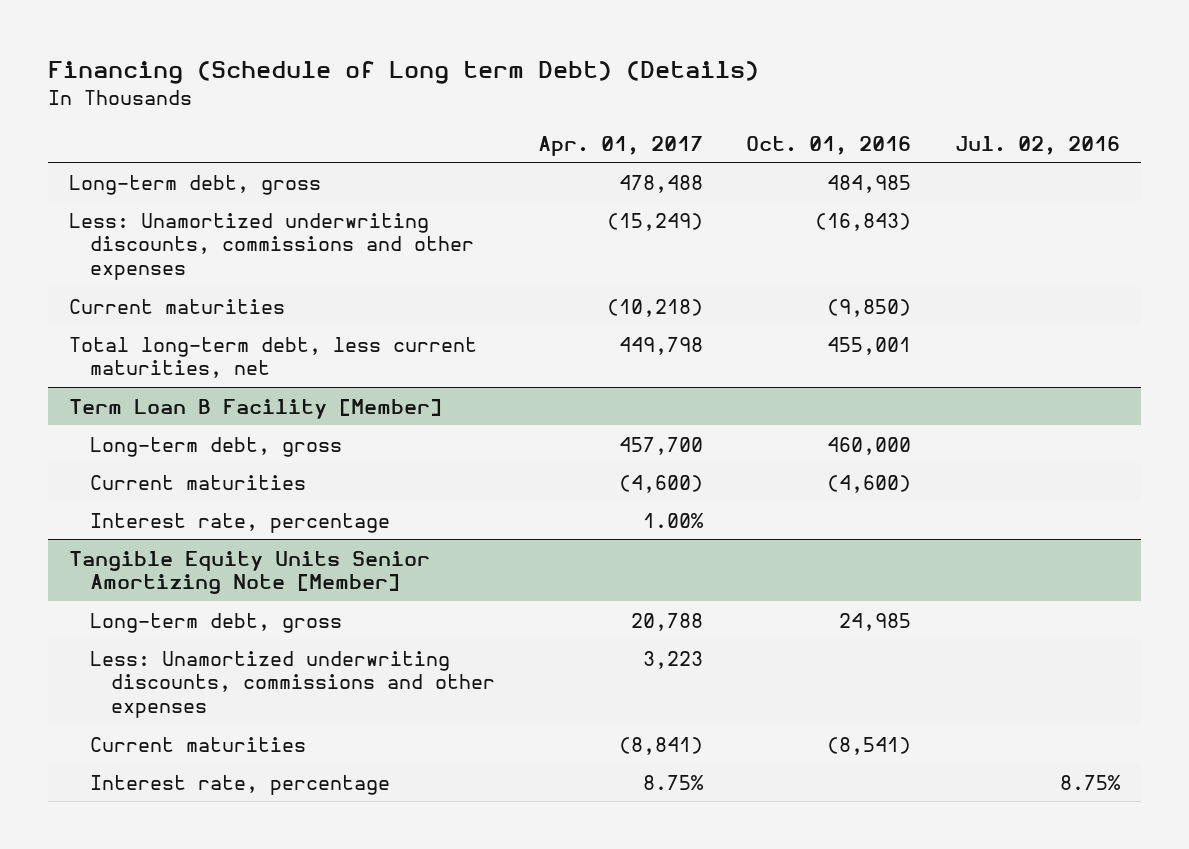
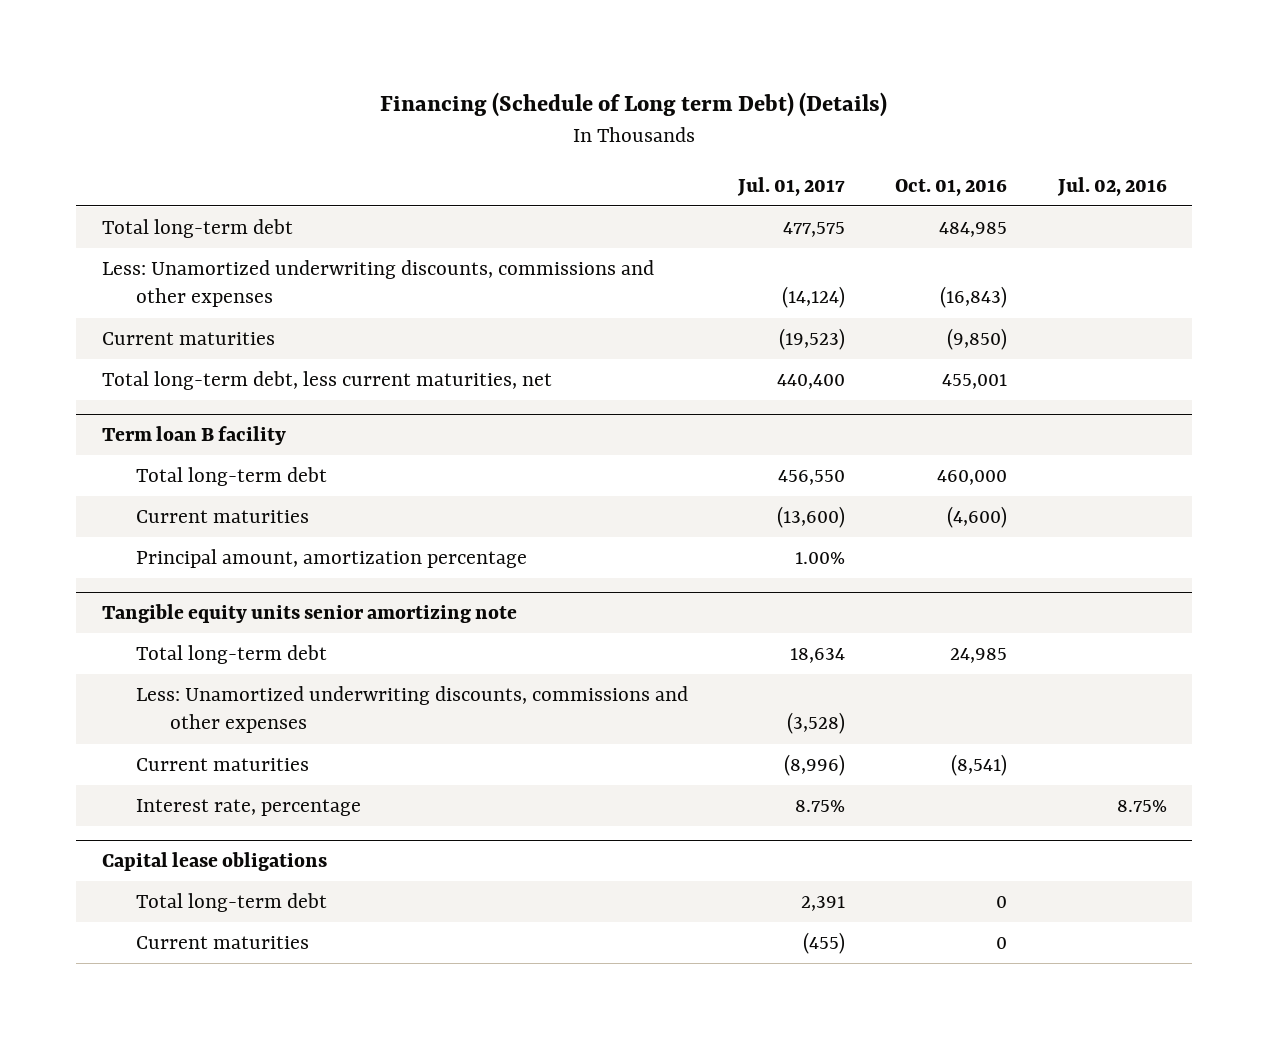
[538,135,704,156] Apr. 01, 2017 -> none
none -> [737,176,846,196] Jul. 01, 2017
[69,174,322,195] Long-term debt, gross -> [101,219,293,239] Total long-term debt
[69,398,443,419] Term Loan B Facility [Member] -> [101,426,286,446] Term loan B facility
[90,436,343,457] Long-term debt, gross -> [135,467,327,487] Total long-term debt
[90,512,391,533] Interest rate, percentage -> none
none -> [135,549,527,569] Principal amount, amortization percentage
[69,550,431,595] Tangible Equity Units Senior Amortizing Note [Member] -> [101,604,517,624] Tangible equity units senior amortizing note
[90,612,343,633] Long-term debt, gross -> [135,645,327,665] Total long-term debt
none -> [101,852,327,872] Capital lease obligations
none -> [135,893,327,913] Total long-term debt
none -> [135,936,309,950] Current maturities

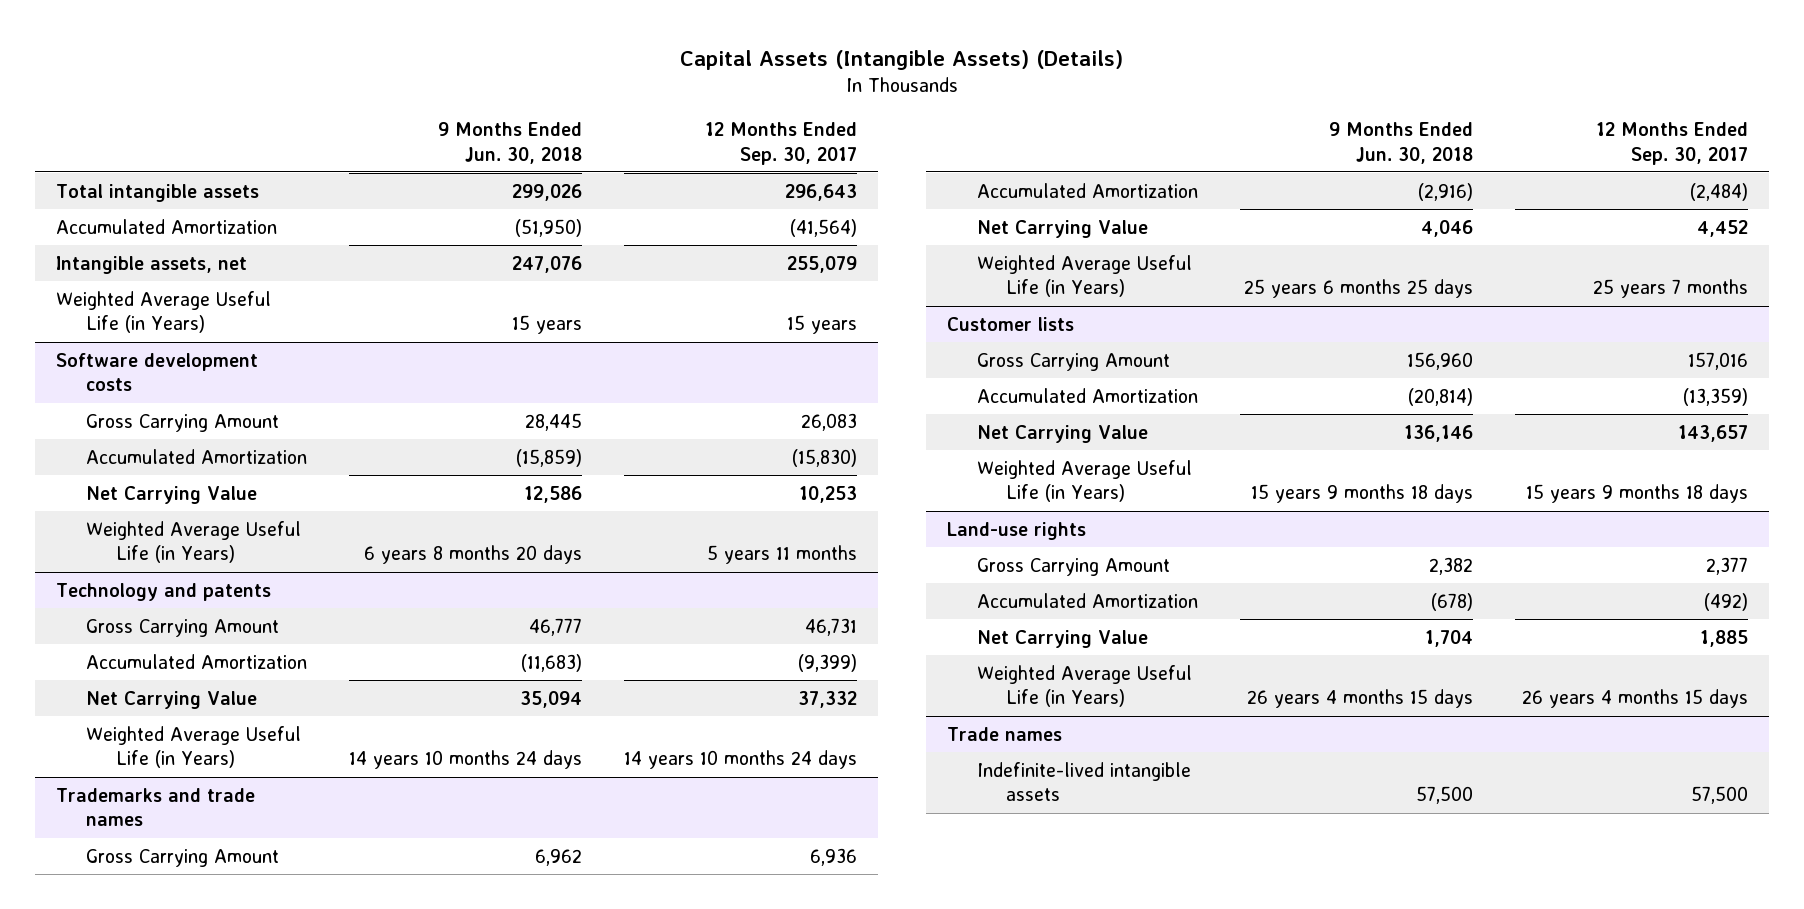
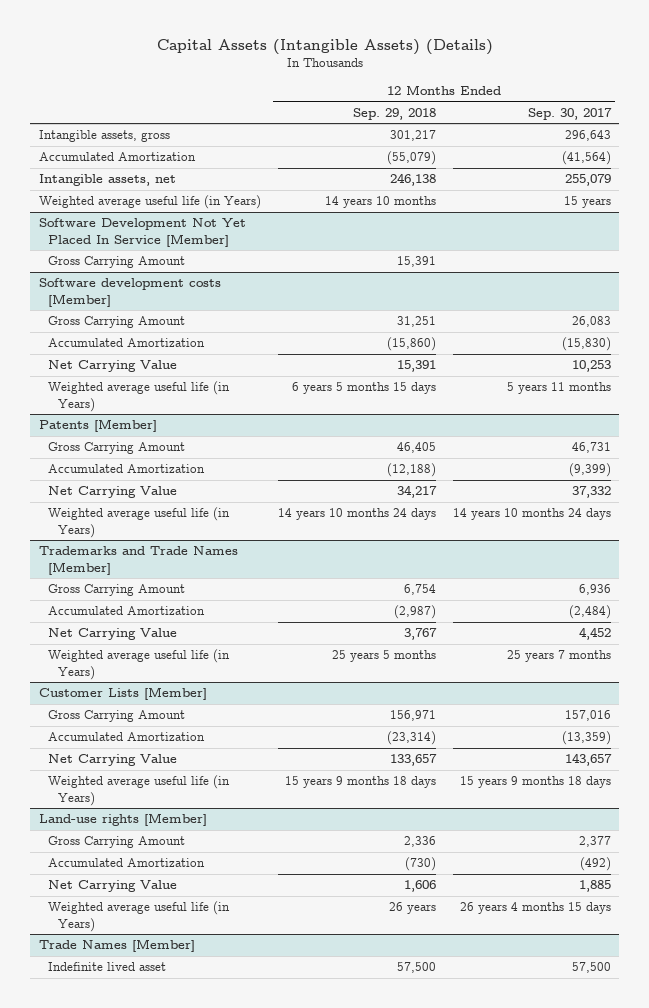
[437,121,582,164] 9 Months Ended Jun. 30, 2018 -> none
none -> [352,107,436,120] Sep. 29, 2018
[56,183,260,202] Total intangible assets -> [38,130,170,143] Intangible assets, gross
[56,290,272,334] Weighted Average Useful Life (in Years) -> [38,195,261,210] Weighted average useful life (in Years)
none -> [38,218,246,247] Software Development Not Yet Placed In Service [Member]
none -> [48,256,186,269] Gross Carrying Amount
[56,352,259,392] Software development costs -> [38,278,221,307] Software development costs [Member]
[85,520,301,564] Weighted Average Useful Life (in Years) -> [48,381,231,412] Weighted average useful life (in Years)
[56,582,272,601] Technology and patents -> [38,419,157,433] Patents [Member]
[85,725,301,769] Weighted Average Useful Life (in Years) -> [48,507,231,538] Weighted average useful life (in Years)
[56,787,256,827] Trademarks and trade names -> [38,546,238,575] Trademarks and Trade Names [Member]
[976,254,1192,298] Weighted Average Useful Life (in Years) -> [48,649,231,680] Weighted average useful life (in Years)
[947,316,1075,331] Customer lists -> [38,687,207,701] Customer Lists [Member]
[976,459,1192,503] Weighted Average Useful Life (in Years) -> [48,775,231,806] Weighted average useful life (in Years)
[947,521,1087,540] Land-use rights -> [38,813,207,827] Land-use rights [Member]
[976,664,1192,708] Weighted Average Useful Life (in Years) -> [48,901,231,932] Weighted average useful life (in Years)
[947,726,1063,741] Trade names -> [38,939,195,953] Trade Names [Member]
[976,761,1191,802] Indefinite-lived intangible assets -> [48,962,167,972] Indefinite lived asset

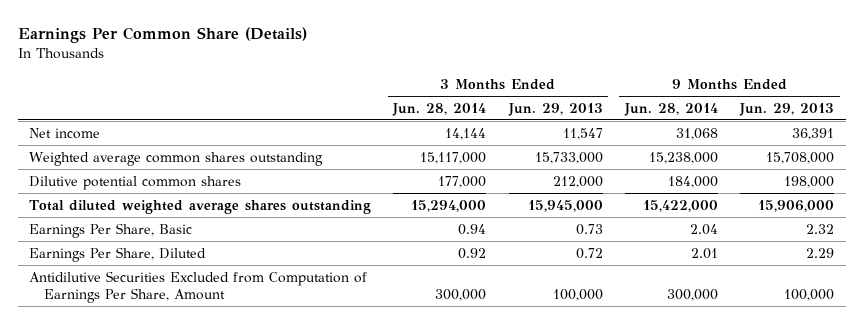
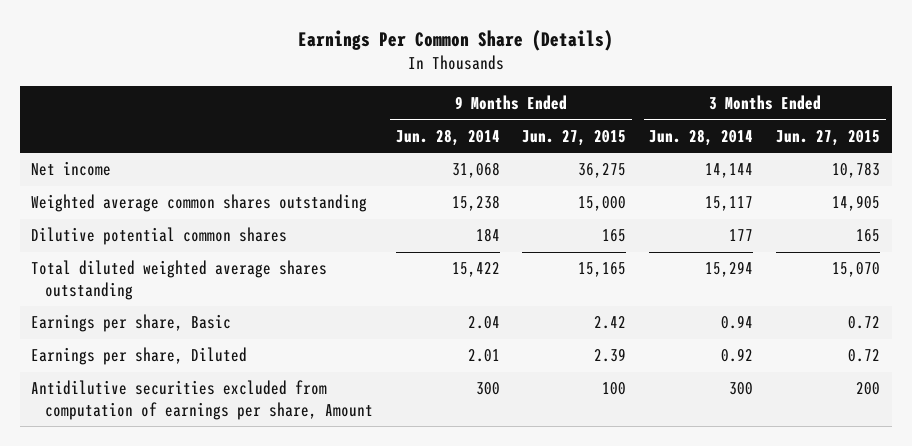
[507,102,603,116] Jun. 29, 2013 -> none
[739,102,835,116] Jun. 29, 2013 -> none
none -> [522,129,627,146] Jun. 27, 2015
none -> [776,129,881,146] Jun. 27, 2015
[420,151,487,164] 15,117,000 -> [705,196,754,212] 15,117
[649,151,719,164] 15,238,000 -> [451,195,500,212] 15,238
[438,175,487,188] 177,000 -> [729,229,754,242] 177
[668,175,719,188] 184,000 -> [475,228,500,243] 184
[411,199,487,212] 15,294,000 -> [705,261,754,278] 15,294
[643,199,719,212] 15,422,000 -> [451,262,500,278] 15,422
[28,222,192,238] Earnings Per Share, Basic -> [31,314,232,333] Earnings per share, Basic
[28,246,206,262] Earnings Per Share, Diluted -> [31,347,248,366] Earnings per share, Diluted
[28,270,367,303] Antidilutive Securities Excluded from Computation of Earnings Per Share, Amount -> [31,380,373,420] Antidilutive securities excluded from computation of earnings per share, Amount
[435,288,487,301] 300,000 -> [729,382,754,396] 300
[667,288,719,301] 300,000 -> [475,382,500,396] 300

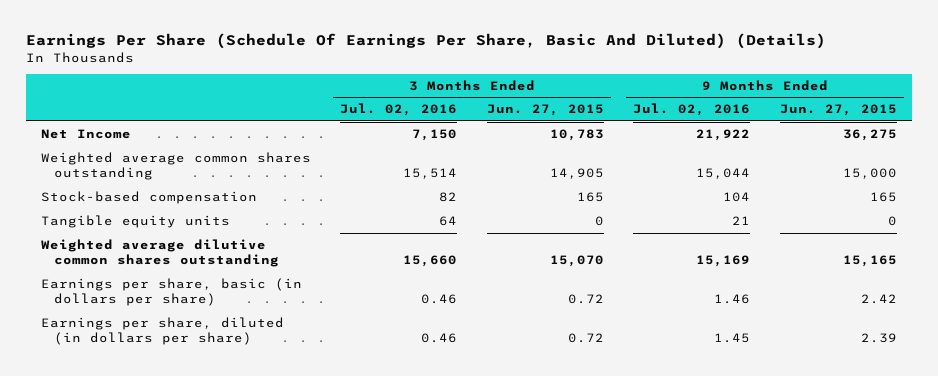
[297,30,613,52] Earnings Per Common Share (Details) -> [26,33,827,50] Earnings Per Share (Schedule Of Earnings Per Share, Basic And Diluted) (Details)
[395,128,500,146] Jun. 28, 2014 -> none
[649,128,754,146] Jun. 28, 2014 -> none
none -> [340,103,458,117] Jul. 02, 2016
none -> [633,103,751,117] Jul. 02, 2016
[31,161,112,177] Net income -> [40,129,131,140] Net Income
[31,380,373,420] Antidilutive securities excluded from computation of earnings per share, Amount -> none
[31,227,288,246] Dilutive potential common shares -> [40,191,257,205] Stock-based compensation
none -> [40,215,230,229] Tangible equity units
[31,260,328,300] Total diluted weighted average shares outstanding -> [40,239,280,268] Weighted average dilutive common shares outstanding
[31,314,232,333] Earnings per share, Basic -> [40,278,302,307] Earnings per share, basic (in dollars per share)
[31,347,248,366] Earnings per share, Diluted -> [40,317,284,346] Earnings per share, diluted (in dollars per share)

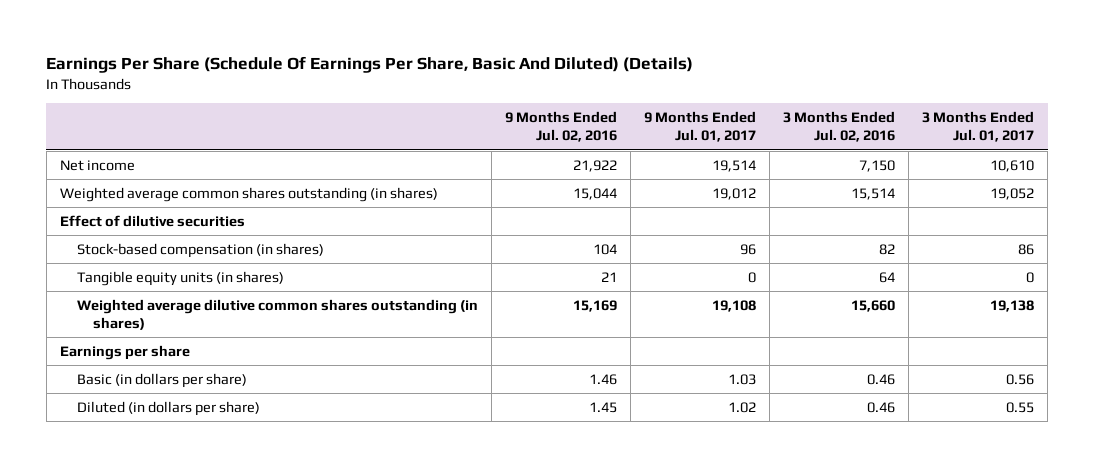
[486,104,604,117] Jun. 27, 2015 -> none
[779,104,897,117] Jun. 27, 2015 -> none
none -> [643,111,756,143] 9 Months Ended Jul. 01, 2017
none -> [921,111,1034,143] 3 Months Ended Jul. 01, 2017
[40,129,131,140] Net Income -> [59,159,135,171] Net income
[40,152,311,181] Weighted average common shares outstanding -> [59,186,438,202] Weighted average common shares outstanding (in shares)
none -> [59,214,245,227] Effect of dilutive securities
[40,191,257,205] Stock-based compensation -> [76,242,324,258] Stock-based compensation (in shares)
[40,215,230,229] Tangible equity units -> [76,270,284,286] Tangible equity units (in shares)
[40,239,280,268] Weighted average dilutive common shares outstanding -> [76,298,478,330] Weighted average dilutive common shares outstanding (in shares)
none -> [59,344,190,360] Earnings per share
[40,278,302,307] Earnings per share, basic (in dollars per share) -> [76,372,247,388] Basic (in dollars per share)
[40,317,284,346] Earnings per share, diluted (in dollars per share) -> [76,400,260,416] Diluted (in dollars per share)

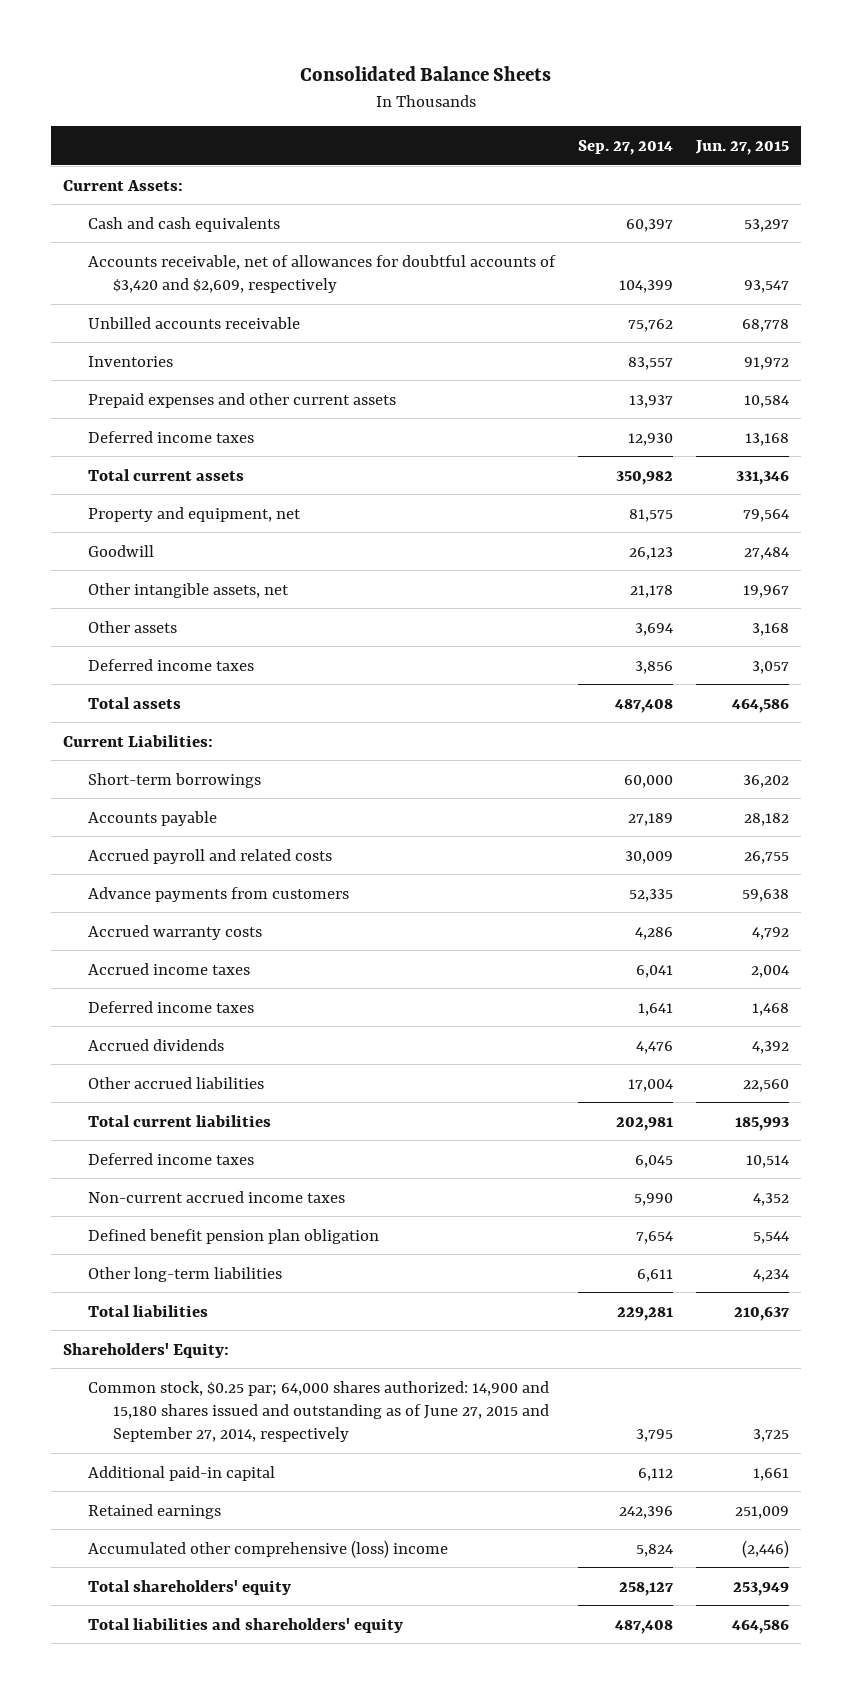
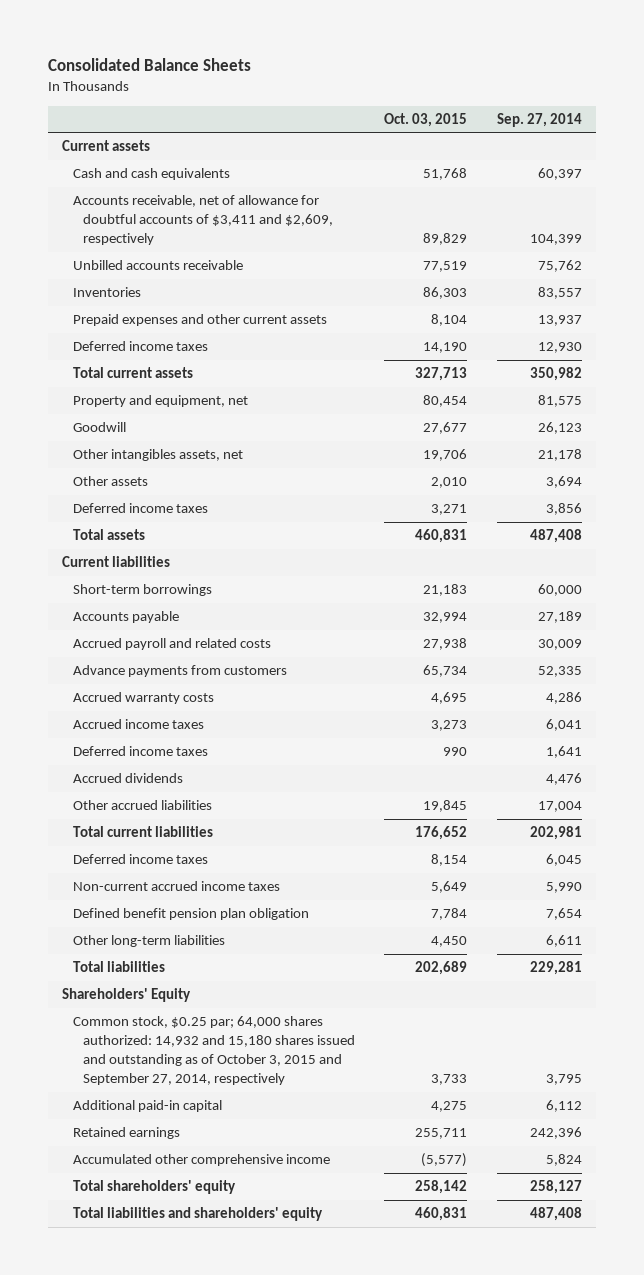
[695,139,790,155] Jun. 27, 2015 -> none
none -> [384,112,468,127] Oct. 03, 2015
[62,179,183,191] Current Assets: -> [62,140,151,152] Current assets
[87,254,556,293] Accounts receivable, net of allowances for doubtful accounts of $3,420 and $2,609, respectively -> [72,195,334,246] Accounts receivable, net of allowance for doubtful accounts of $3,411 and $2,609, respectively
[87,582,289,598] Other intangible assets, net -> [72,449,243,462] Other intangibles assets, net
[62,734,213,747] Current Liabilities: -> [62,556,171,568] Current liabilities
[62,1342,229,1358] Shareholders' Equity: -> [62,988,192,1003] Shareholders' Equity
[87,1380,549,1443] Common stock, $0.25 par; 64,000 shares authorized: 14,900 and 15,180 shares issued and outstanding as of June 27, 2015 and September 27, 2014, respectively -> [72,1016,356,1086] Common stock, $0.25 par; 64,000 shares authorized: 14,932 and 15,180 shares issued and outstanding as of October 3, 2015 and September 27, 2014, respectively
[87,1539,448,1558] Accumulated other comprehensive (loss) income -> [72,1154,330,1167] Accumulated other comprehensive income

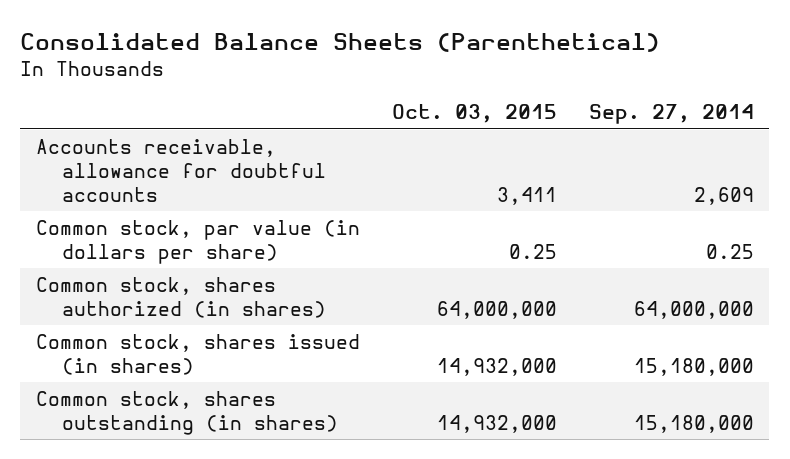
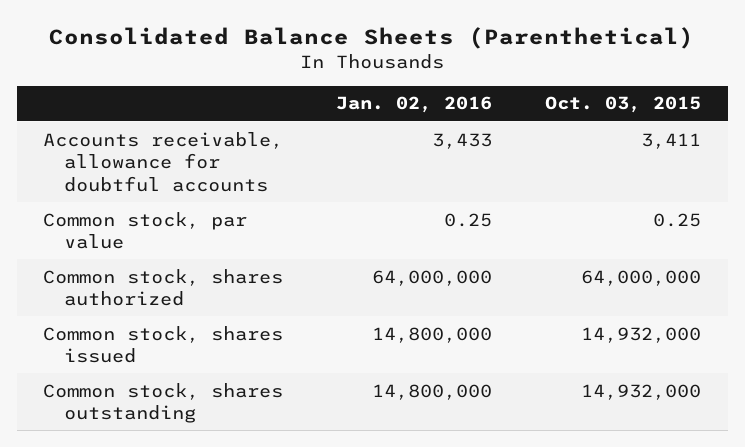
[588,104,754,125] Sep. 27, 2014 -> none
none -> [336,96,493,114] Jan. 02, 2016
[36,219,361,265] Common stock, par value (in dollars per share) -> [43,211,248,250] Common stock, par value
[36,276,327,319] Common stock, shares authorized (in shares) -> [43,268,284,307] Common stock, shares authorized
[36,333,361,376] Common stock, shares issued (in shares) -> [43,325,284,364] Common stock, shares issued
[36,390,339,436] Common stock, shares outstanding (in shares) -> [43,382,284,424] Common stock, shares outstanding

